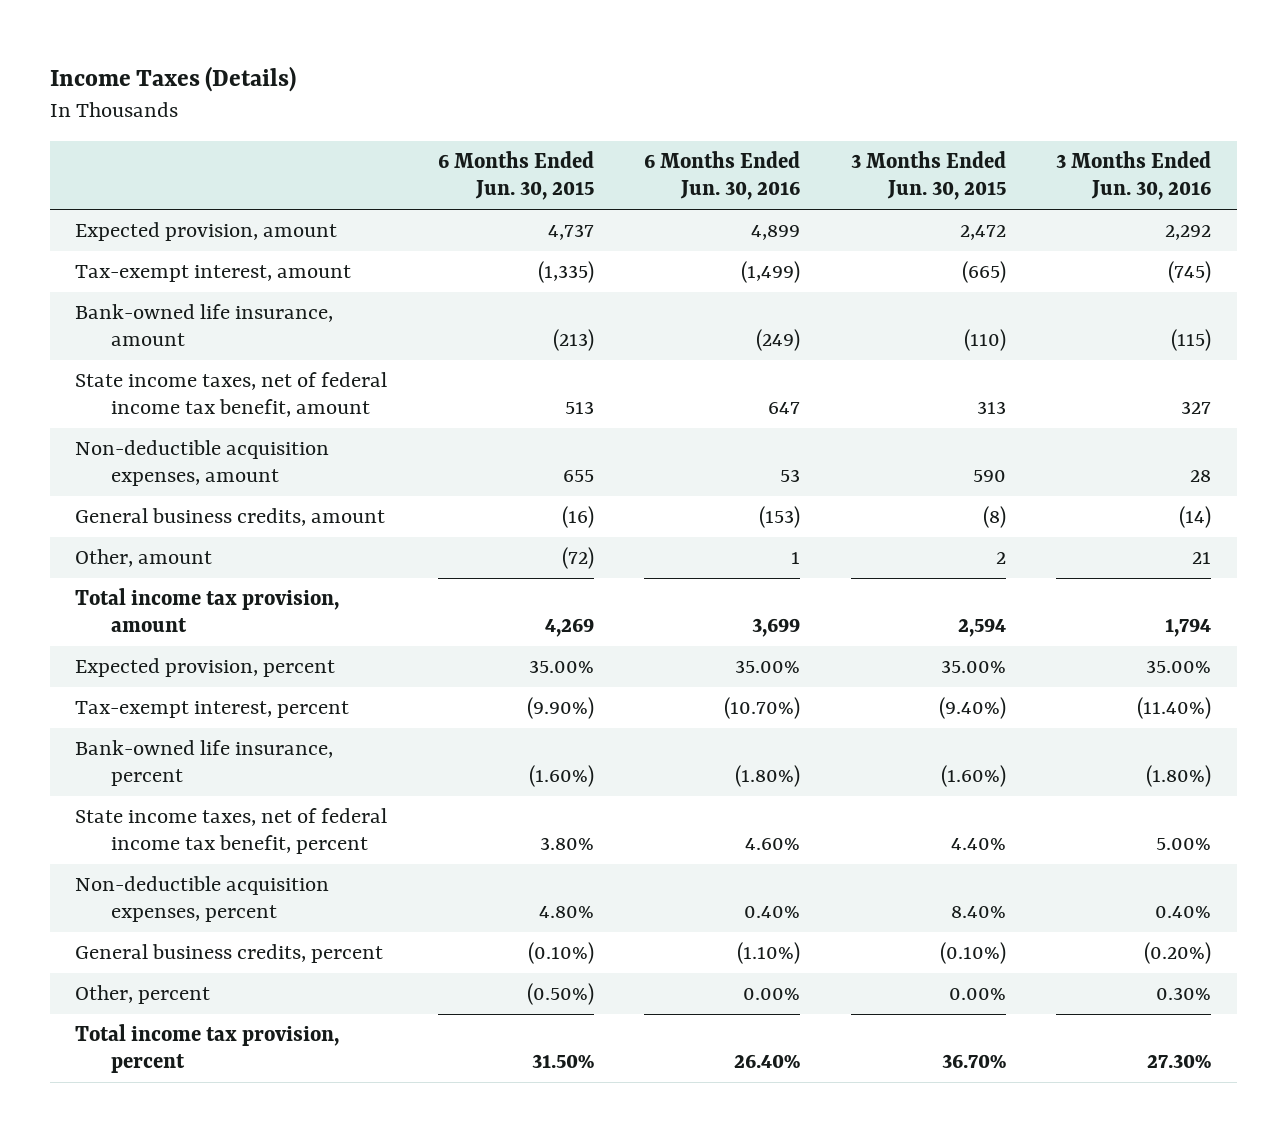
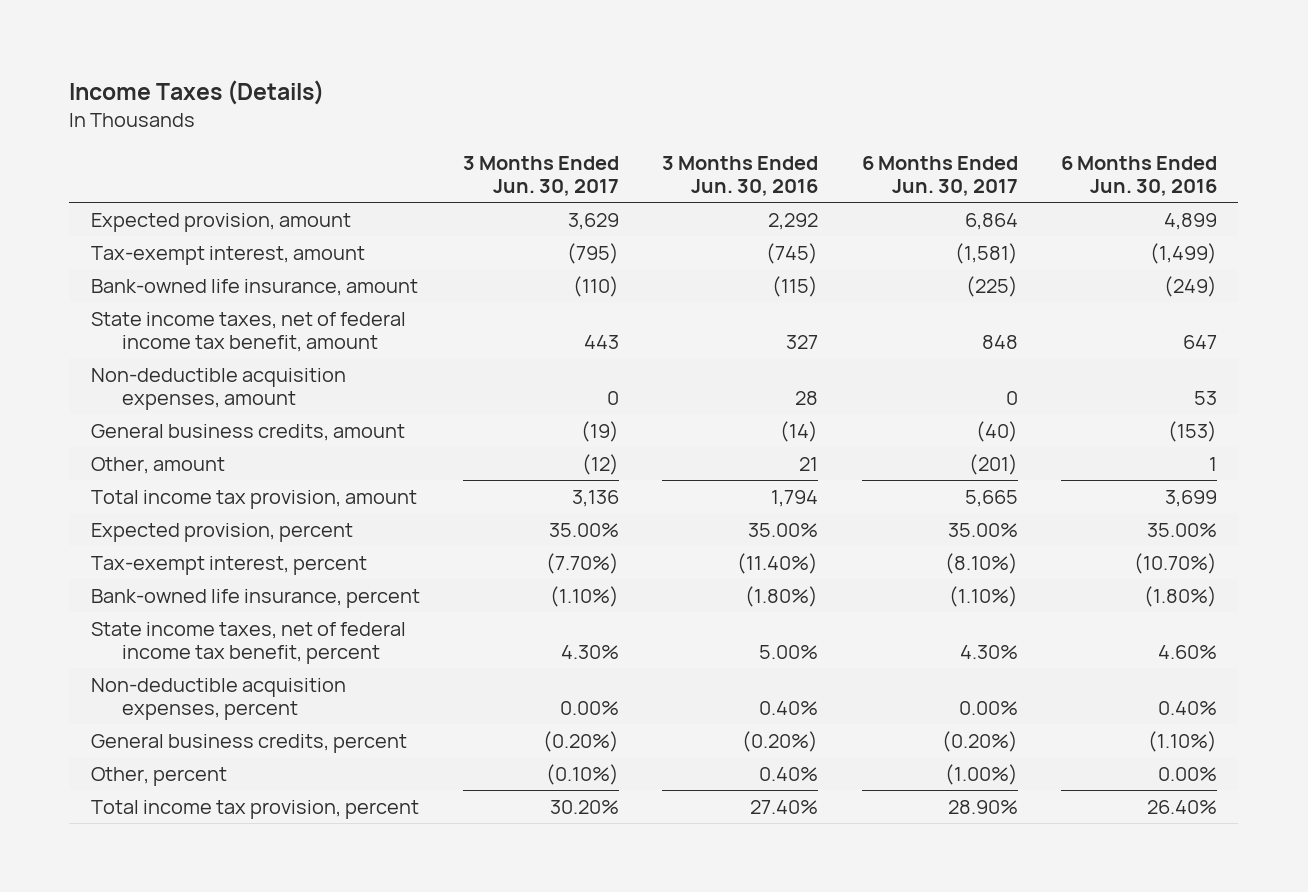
[437,150,594,201] 6 Months Ended Jun. 30, 2015 -> none
[850,150,1006,201] 3 Months Ended Jun. 30, 2015 -> none
none -> [463,156,620,197] 3 Months Ended Jun. 30, 2017
none -> [861,156,1018,197] 6 Months Ended Jun. 30, 2017
[1156,987,1212,1001] 0.30% -> [759,766,819,781] 0.40%
[1147,1054,1212,1069] 27.30% -> [750,799,819,814] 27.40%

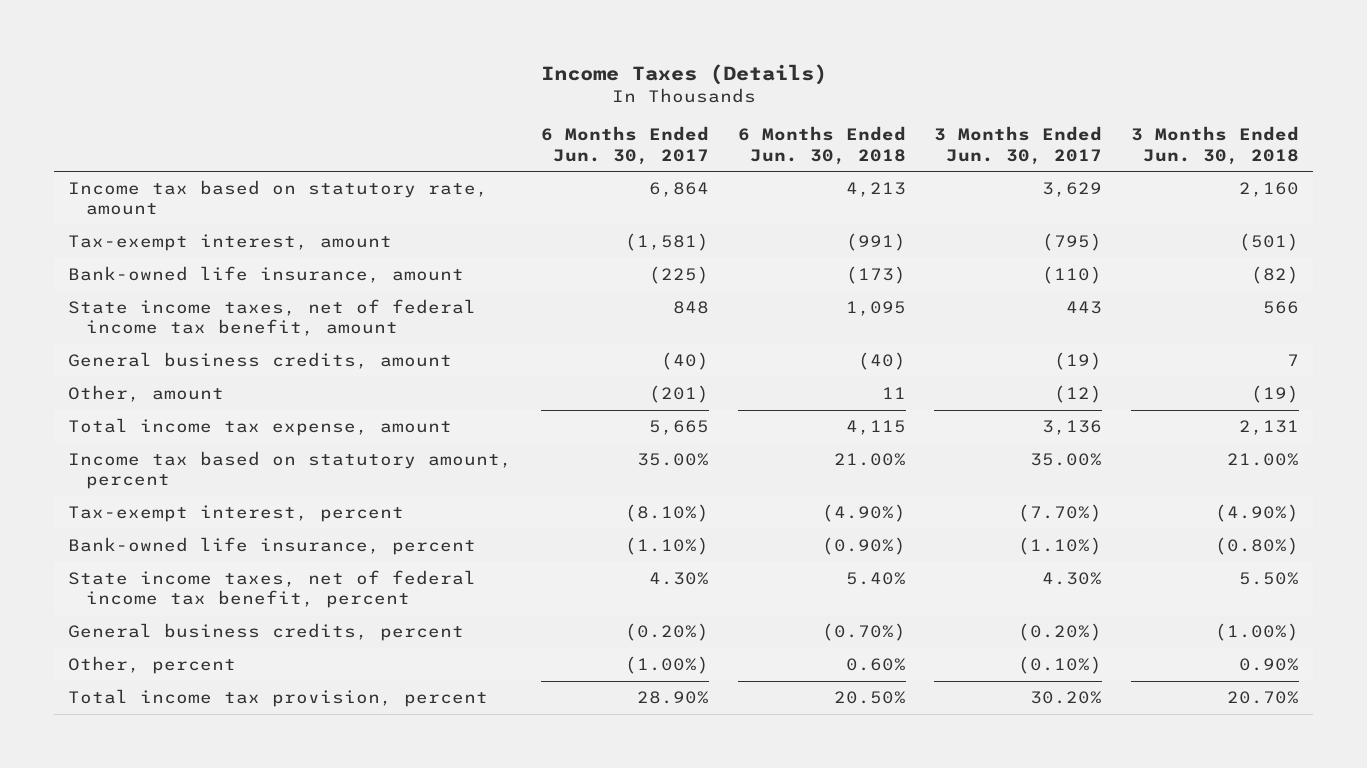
[662,156,819,197] 3 Months Ended Jun. 30, 2016 -> none
[1060,156,1217,197] 6 Months Ended Jun. 30, 2016 -> none
none -> [737,126,906,165] 6 Months Ended Jun. 30, 2018
none -> [1130,126,1299,165] 3 Months Ended Jun. 30, 2018
[90,212,351,232] Expected provision, amount -> [68,180,489,216] Income tax based on statutory rate, amount
[90,367,346,410] Non-deductible acquisition expenses, amount -> none
[90,489,417,509] Total income tax provision, amount -> [68,418,453,437] Total income tax expense, amount
[90,522,353,542] Expected provision, percent -> [68,451,513,490] Income tax based on statutory amount, percent
[90,677,346,720] Non-deductible acquisition expenses, percent -> none

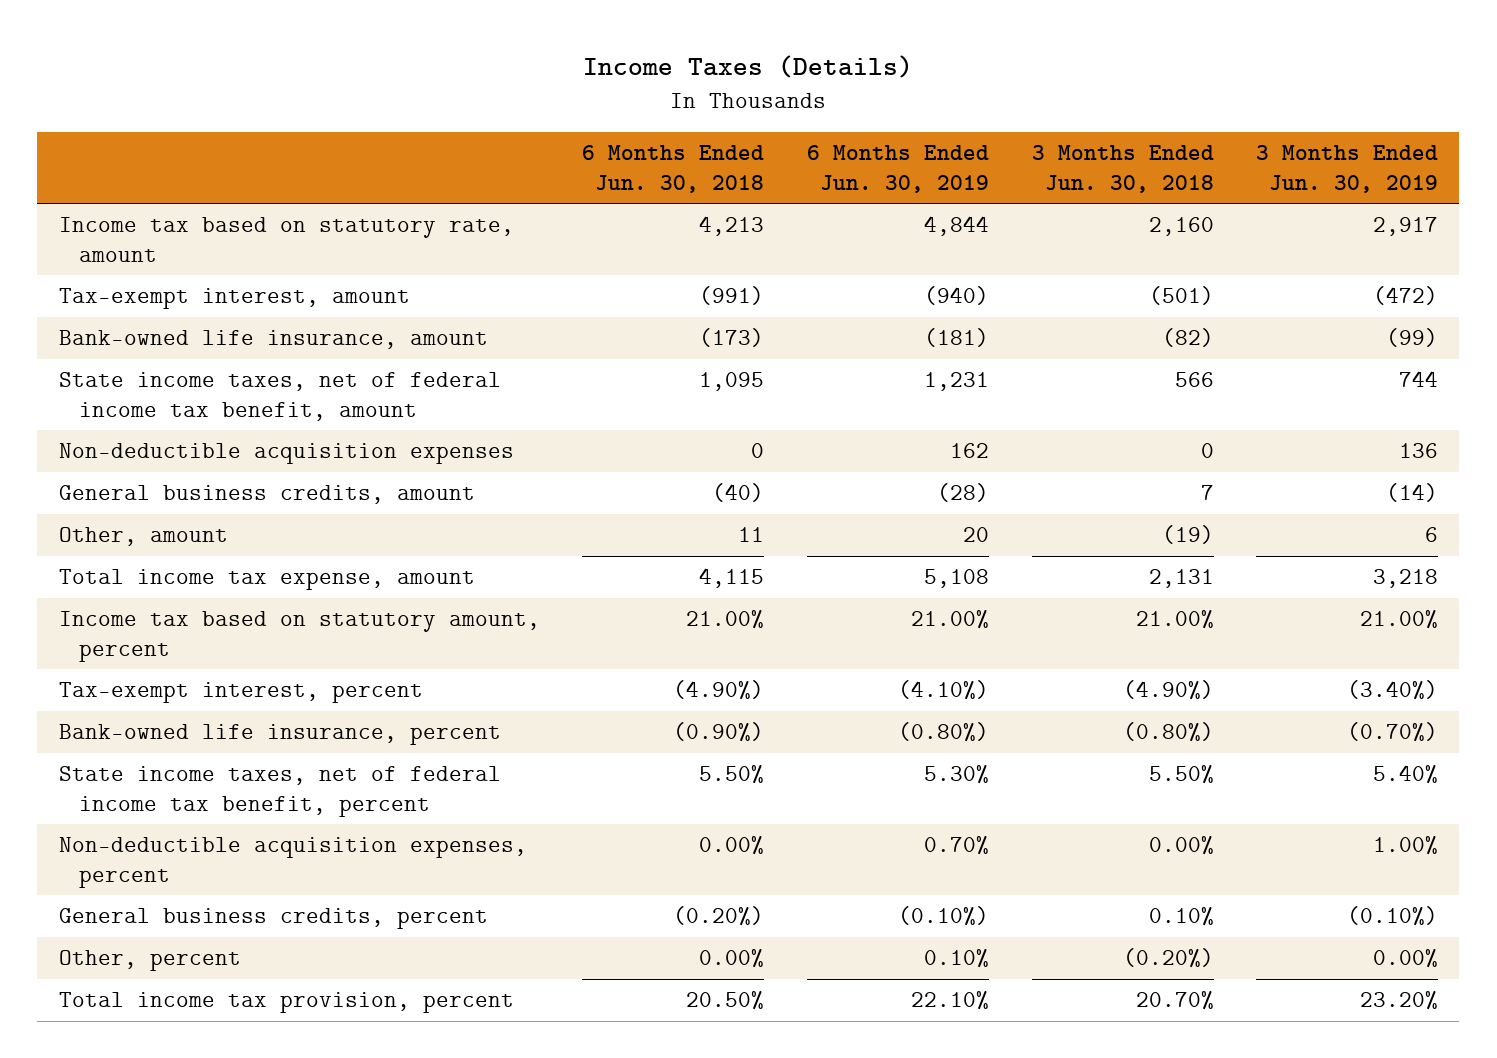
[541,126,710,165] 6 Months Ended Jun. 30, 2017 -> none
[934,126,1103,165] 3 Months Ended Jun. 30, 2017 -> none
none -> [806,144,989,193] 6 Months Ended Jun. 30, 2019
none -> [1256,144,1439,193] 3 Months Ended Jun. 30, 2019
none -> [58,443,514,465] Non-deductible acquisition expenses
[845,572,906,586] 5.40% -> [699,765,765,785] 5.50%
none -> [58,837,527,888] Non-deductible acquisition expenses, percent
[821,623,906,642] (0.70%) -> [673,906,765,927] (0.20%)
[1214,623,1299,642] (1.00%) -> [1148,907,1214,927] 0.10%
[845,658,906,672] 0.60% -> [699,949,765,969] 0.00%
[1238,658,1299,672] 0.90% -> [1122,948,1214,969] (0.20%)

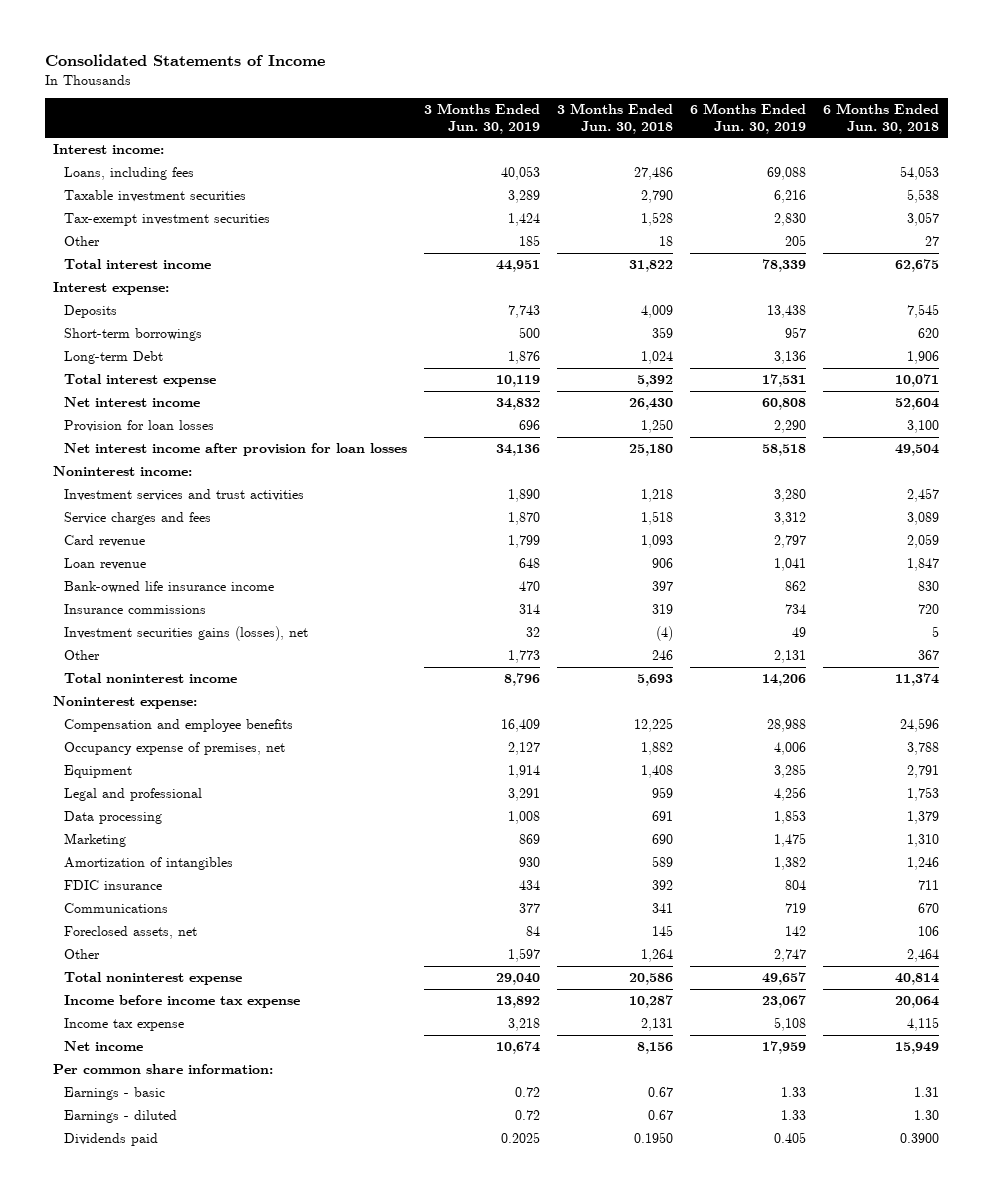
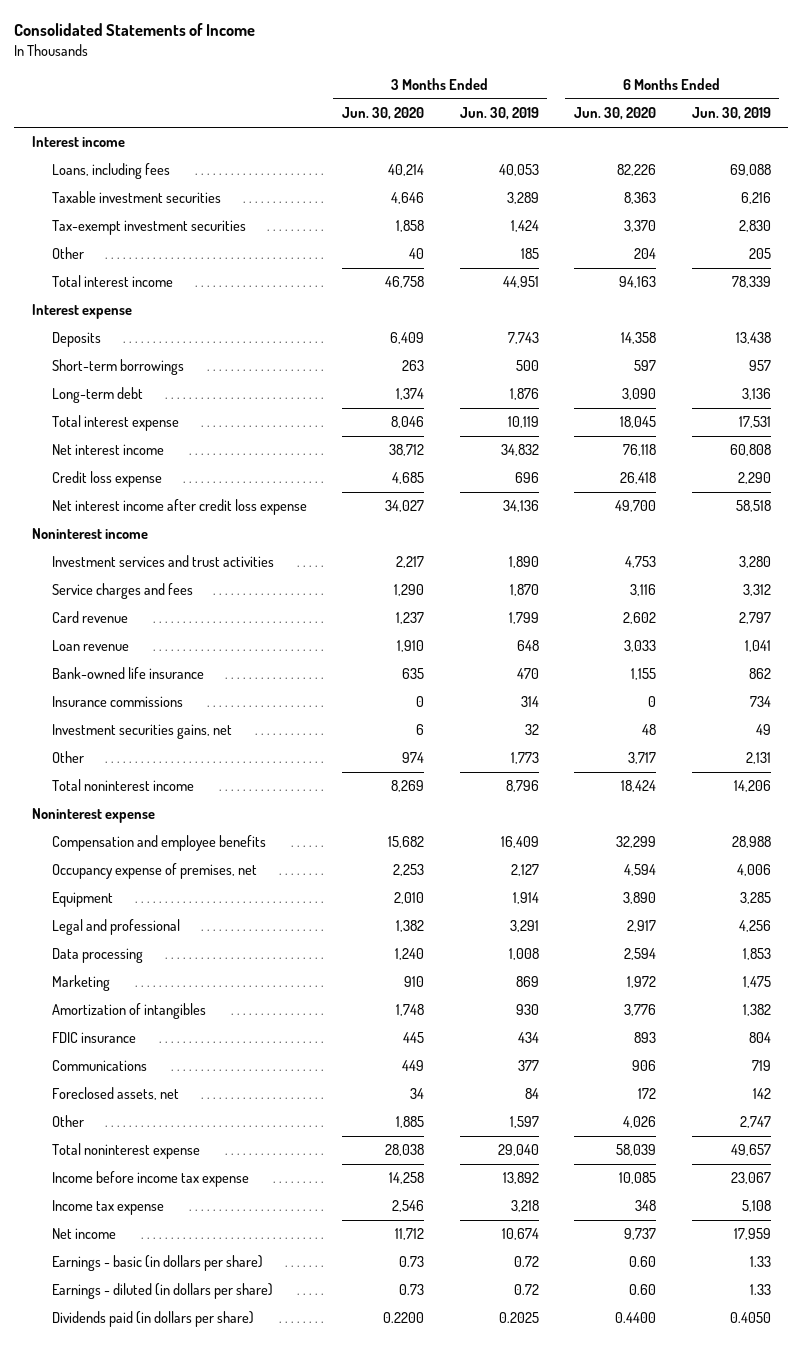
[557,103,674,134] 3 Months Ended Jun. 30, 2018 -> none
[823,103,940,134] 6 Months Ended Jun. 30, 2018 -> none
none -> [342,107,425,121] Jun. 30, 2020
none -> [574,107,657,121] Jun. 30, 2020
[53,144,165,155] Interest income: -> [31,136,125,148] Interest income
[53,282,170,296] Interest expense: -> [31,304,132,320] Interest expense
[64,351,164,365] Long-term Debt -> [51,387,143,404] Long-term debt
[64,420,215,433] Provision for loan losses -> [51,471,162,488] Credit loss expense
[64,443,408,457] Net interest income after provision for loan losses -> [51,499,307,516] Net interest income after credit loss expense
[53,466,193,477] Noninterest income: -> [31,528,148,540] Noninterest income
[64,581,275,594] Bank-owned life insurance income -> [51,667,204,680] Bank-owned life insurance
[64,626,309,642] Investment securities gains (losses), net -> [51,724,232,740] Investment securities gains, net
[53,696,198,710] Noninterest expense: -> [31,808,155,824] Noninterest expense
[53,1064,274,1075] Per common share information: -> none
[64,1087,166,1101] Earnings - basic -> [51,1255,263,1272] Earnings - basic (in dollars per share)
[64,1110,178,1124] Earnings - diluted -> [51,1283,273,1300] Earnings - diluted (in dollars per share)
[64,1133,159,1147] Dividends paid -> [51,1311,254,1328] Dividends paid (in dollars per share)
[774,1132,807,1144] 0.405 -> [729,1312,771,1324] 0.4050

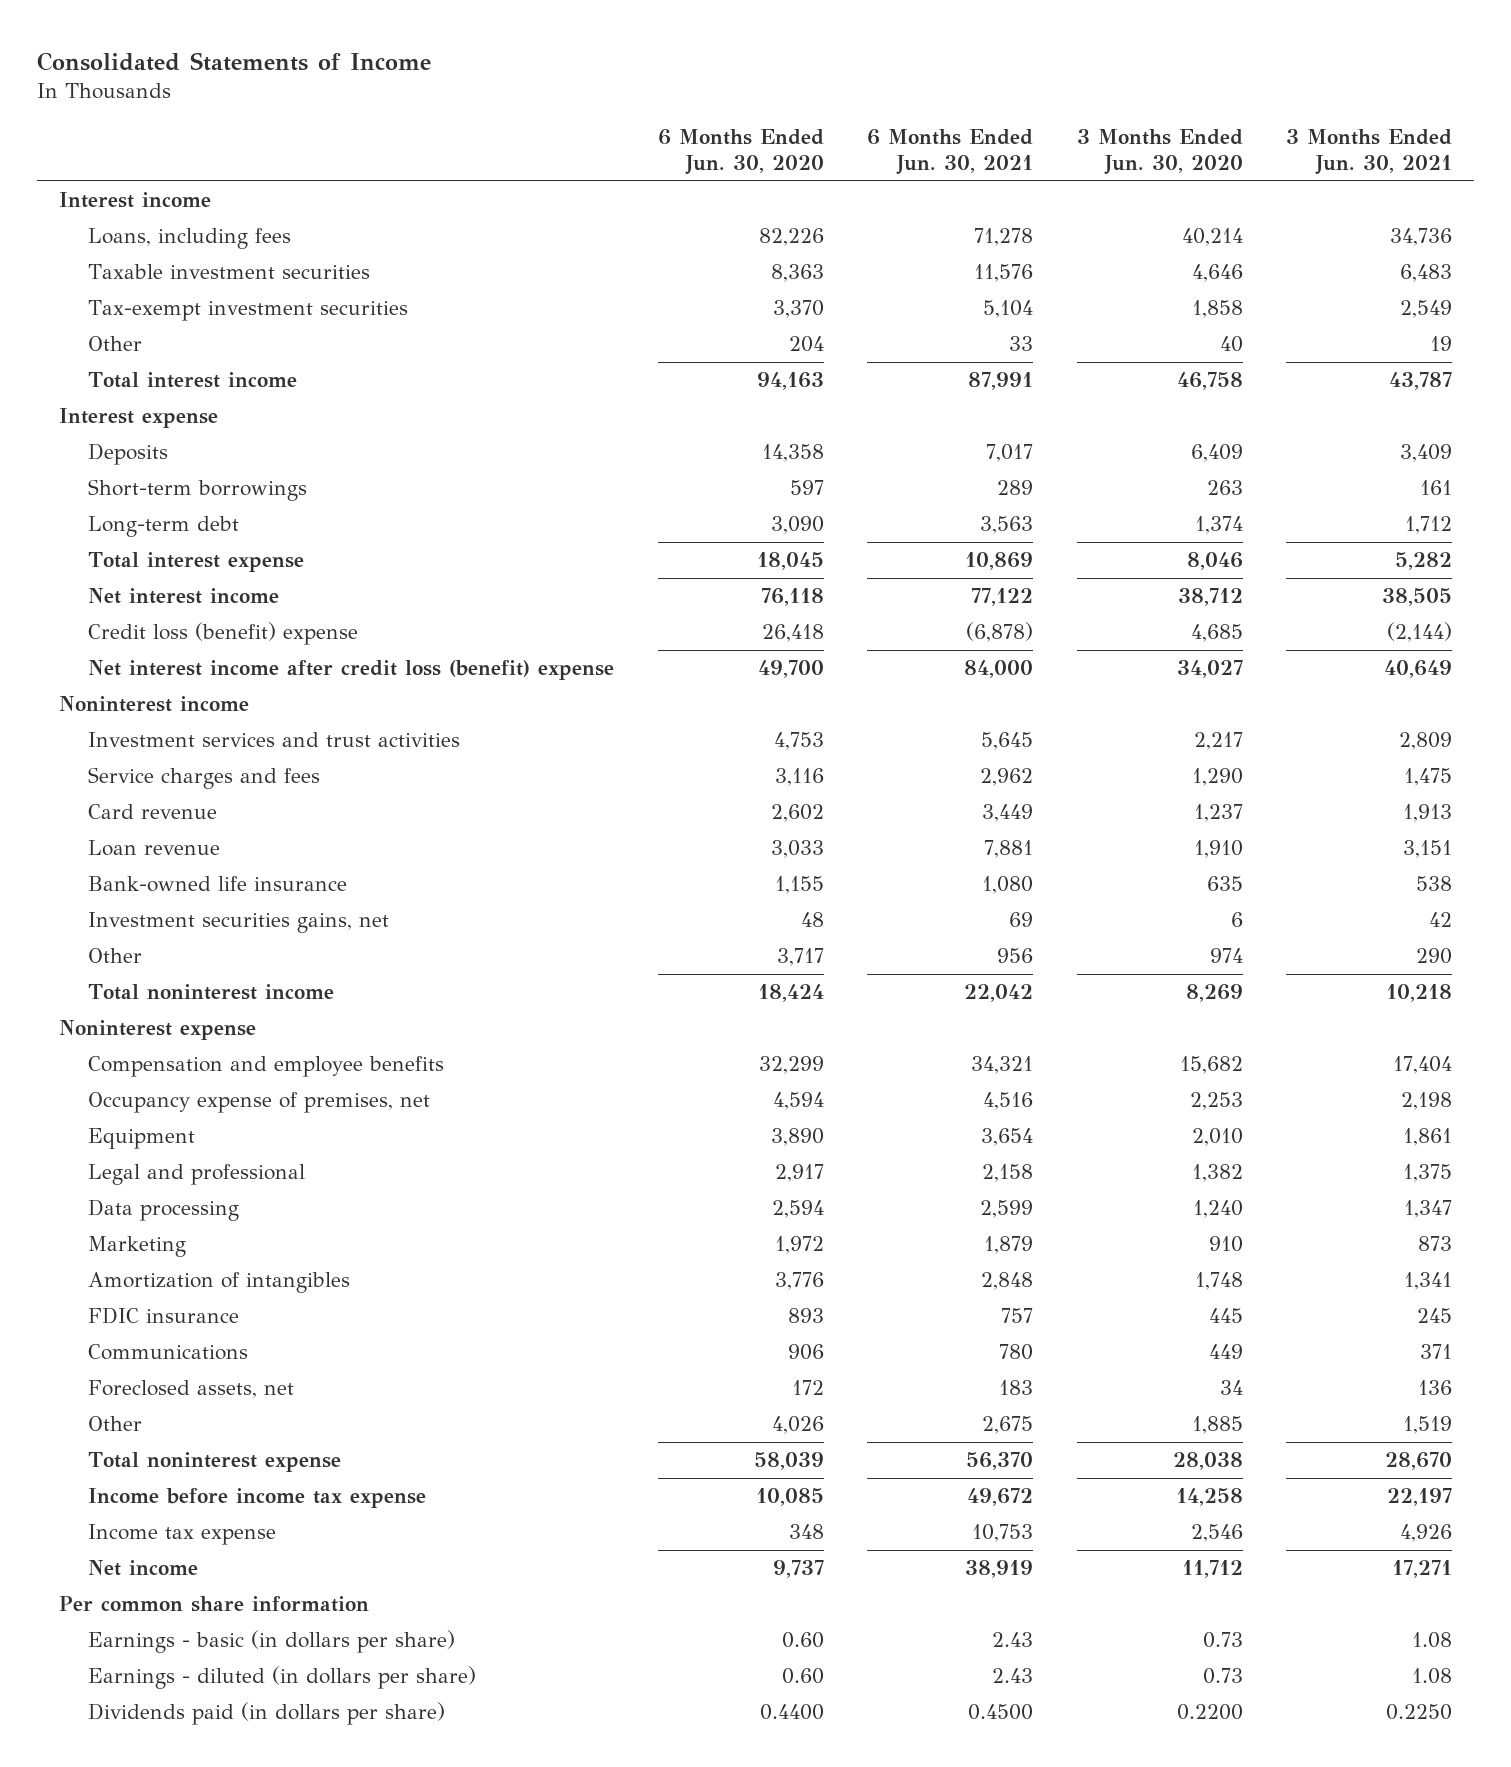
[459,107,539,121] Jun. 30, 2019 -> none
[691,107,771,121] Jun. 30, 2019 -> none
none -> [867,129,1034,175] 6 Months Ended Jun. 30, 2021
none -> [1285,129,1452,175] 3 Months Ended Jun. 30, 2021
[51,471,162,488] Credit loss expense -> [88,622,359,646] Credit loss (benefit) expense
[51,499,307,516] Net interest income after credit loss expense -> [88,660,615,681] Net interest income after credit loss (benefit) expense
[51,696,183,708] Insurance commissions -> none
none -> [58,1596,369,1613] Per common share information

